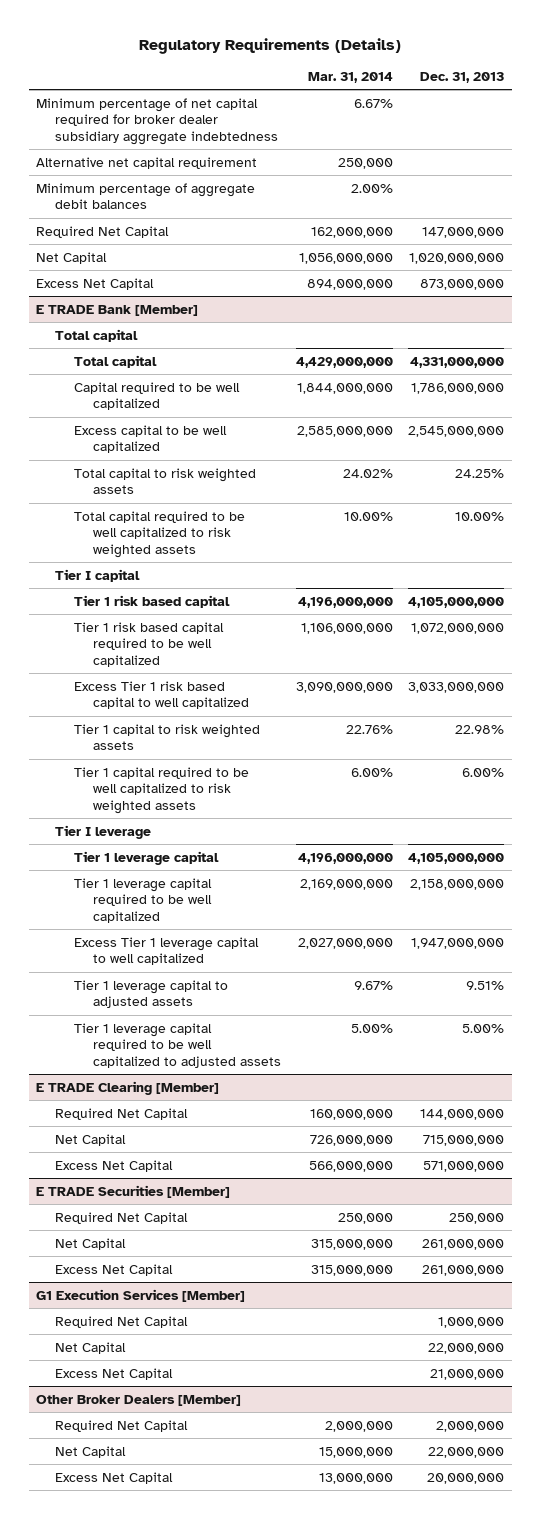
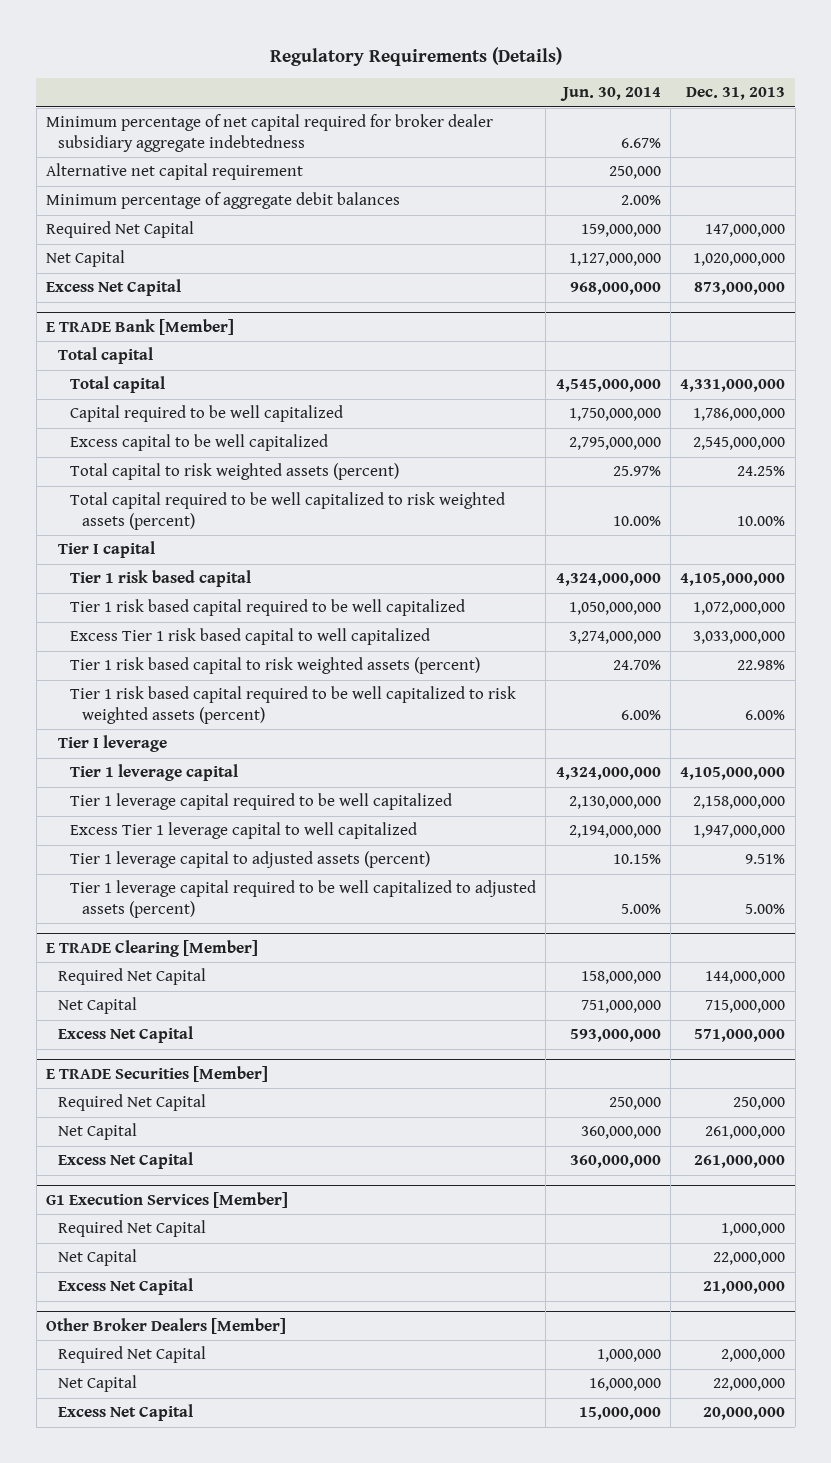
[307,71,393,83] Mar. 31, 2014 -> none
none -> [559,87,661,102] Jun. 30, 2014
[73,467,256,495] Total capital to risk weighted assets -> [69,463,399,481] Total capital to risk weighted assets (percent)
[73,510,245,558] Total capital required to be well capitalized to risk weighted assets -> [69,492,505,530] Total capital required to be well capitalized to risk weighted assets (percent)
[73,723,260,751] Tier 1 capital to risk weighted assets -> [69,657,480,675] Tier 1 risk based capital to risk weighted assets (percent)
[73,766,249,814] Tier 1 capital required to be well capitalized to risk weighted assets -> [69,686,516,724] Tier 1 risk based capital required to be well capitalized to risk weighted assets (percent)
[73,979,228,1009] Tier 1 leverage capital to adjusted assets -> [69,851,430,869] Tier 1 leverage capital to adjusted assets (percent)
[73,1022,281,1068] Tier 1 leverage capital required to be well capitalized to adjusted assets -> [69,880,536,918] Tier 1 leverage capital required to be well capitalized to adjusted assets (percent)

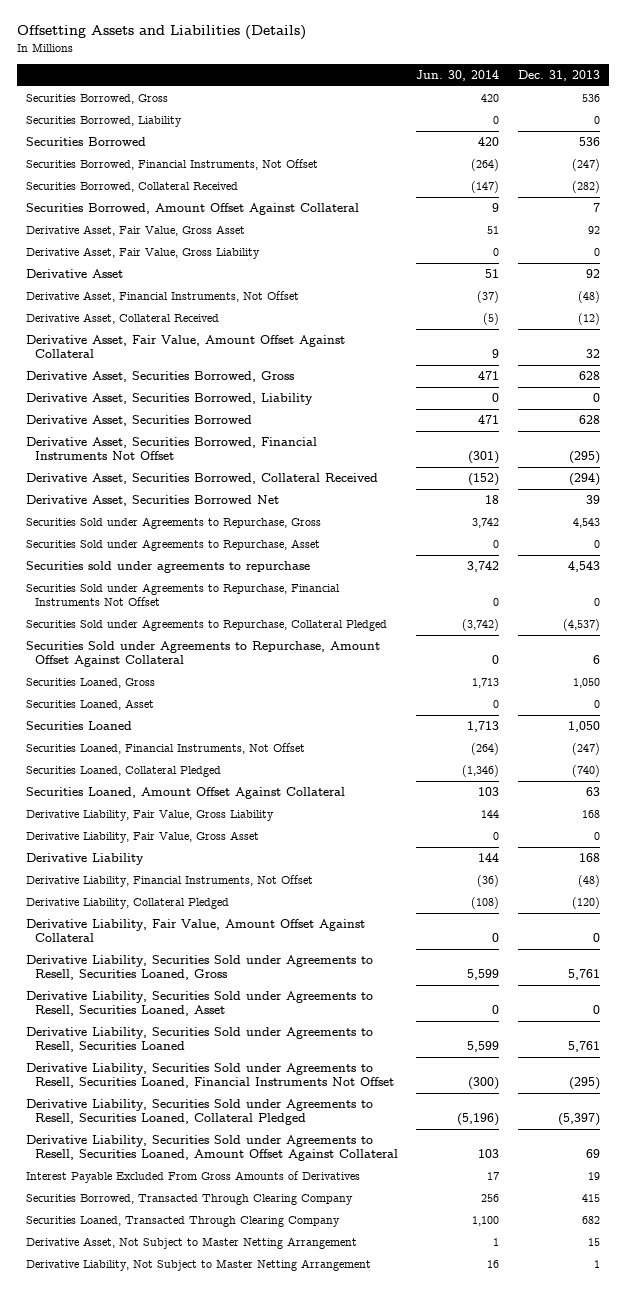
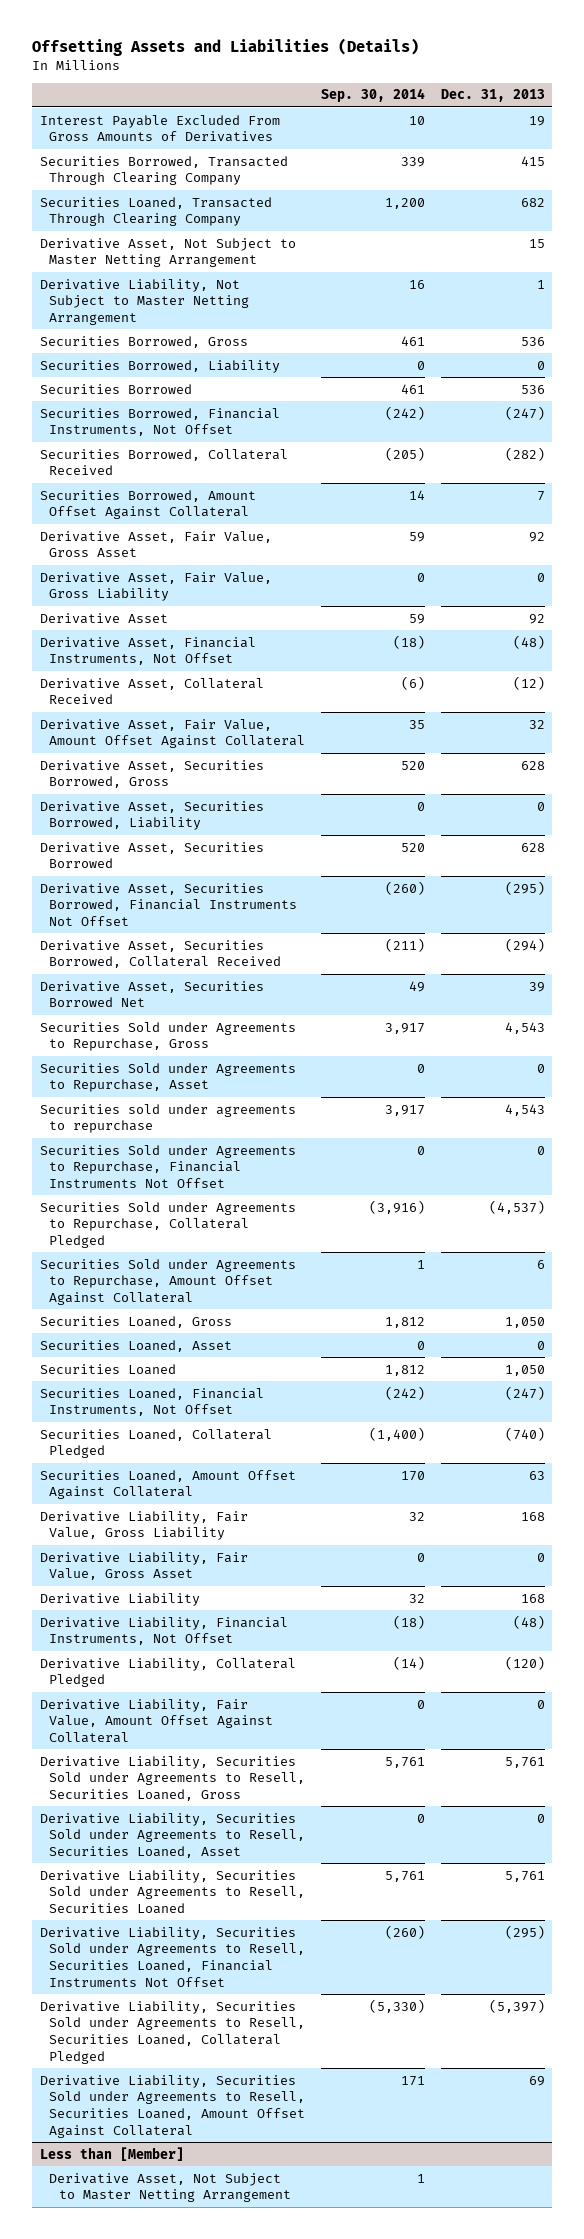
[416,70,500,82] Jun. 30, 2014 -> none
none -> [321,88,426,103] Sep. 30, 2014
[25,1171,360,1184] Interest Payable Excluded From Gross Amounts of Derivatives -> [39,114,280,143] Interest Payable Excluded From Gross Amounts of Derivatives
[25,1194,353,1206] Securities Borrowed, Transacted Through Clearing Company -> [39,155,288,186] Securities Borrowed, Transacted Through Clearing Company
[25,1216,340,1228] Securities Loaned, Transacted Through Clearing Company -> [39,196,272,227] Securities Loaned, Transacted Through Clearing Company
[25,1237,357,1250] Derivative Asset, Not Subject to Master Netting Arrangement -> [39,237,296,268] Derivative Asset, Not Subject to Master Netting Arrangement
[25,1259,371,1272] Derivative Liability, Not Subject to Master Netting Arrangement -> [39,278,250,325] Derivative Liability, Not Subject to Master Netting Arrangement
none -> [39,2146,184,2161] Less than [Member]
none -> [49,2172,292,2203] Derivative Asset, Not Subject to Master Netting Arrangement

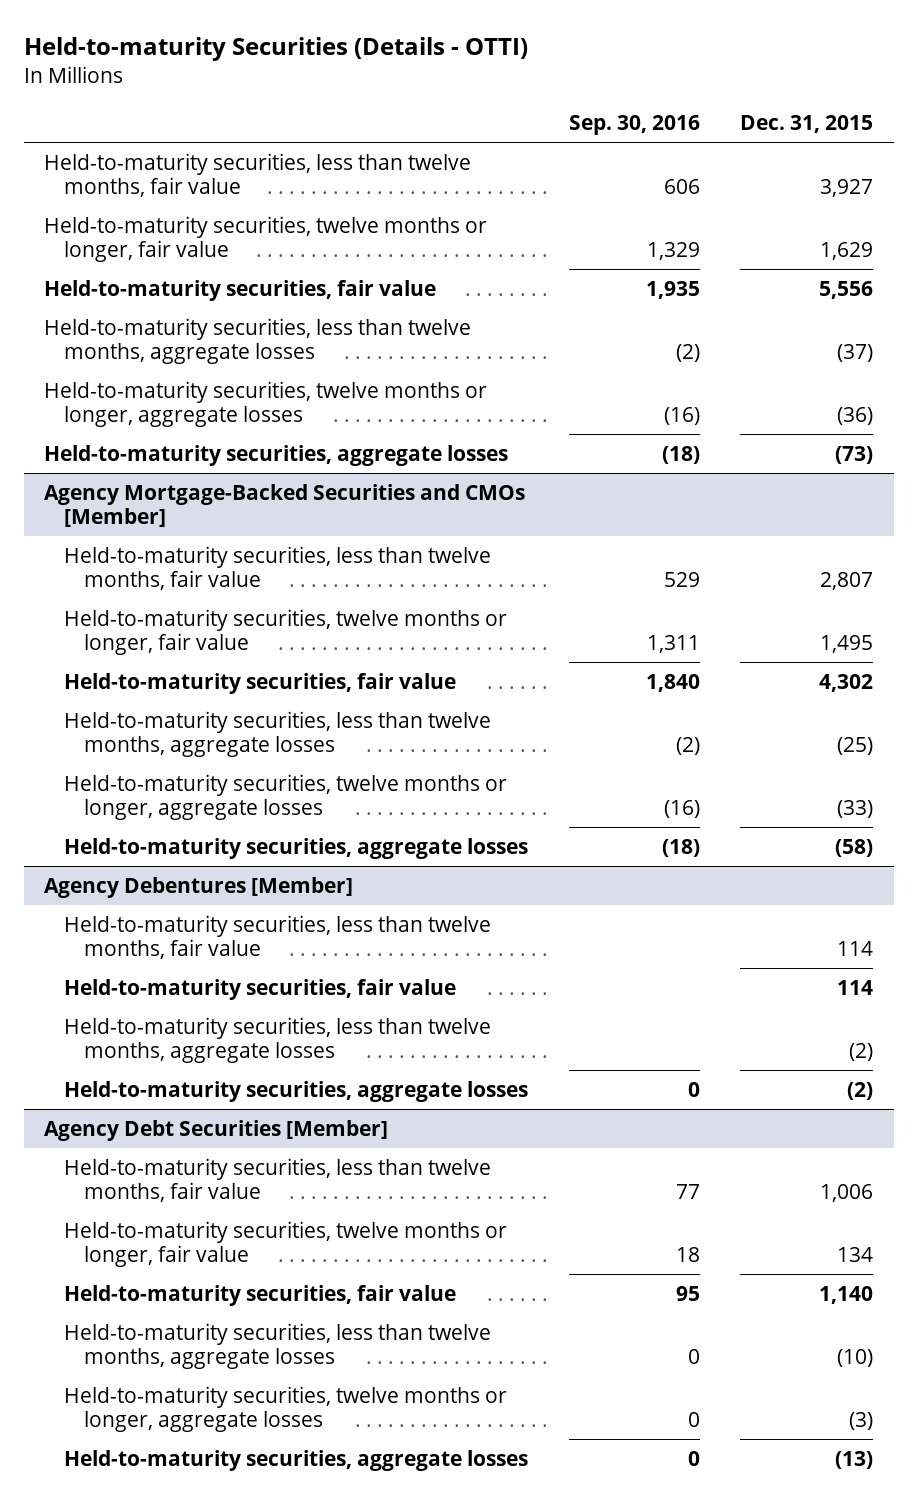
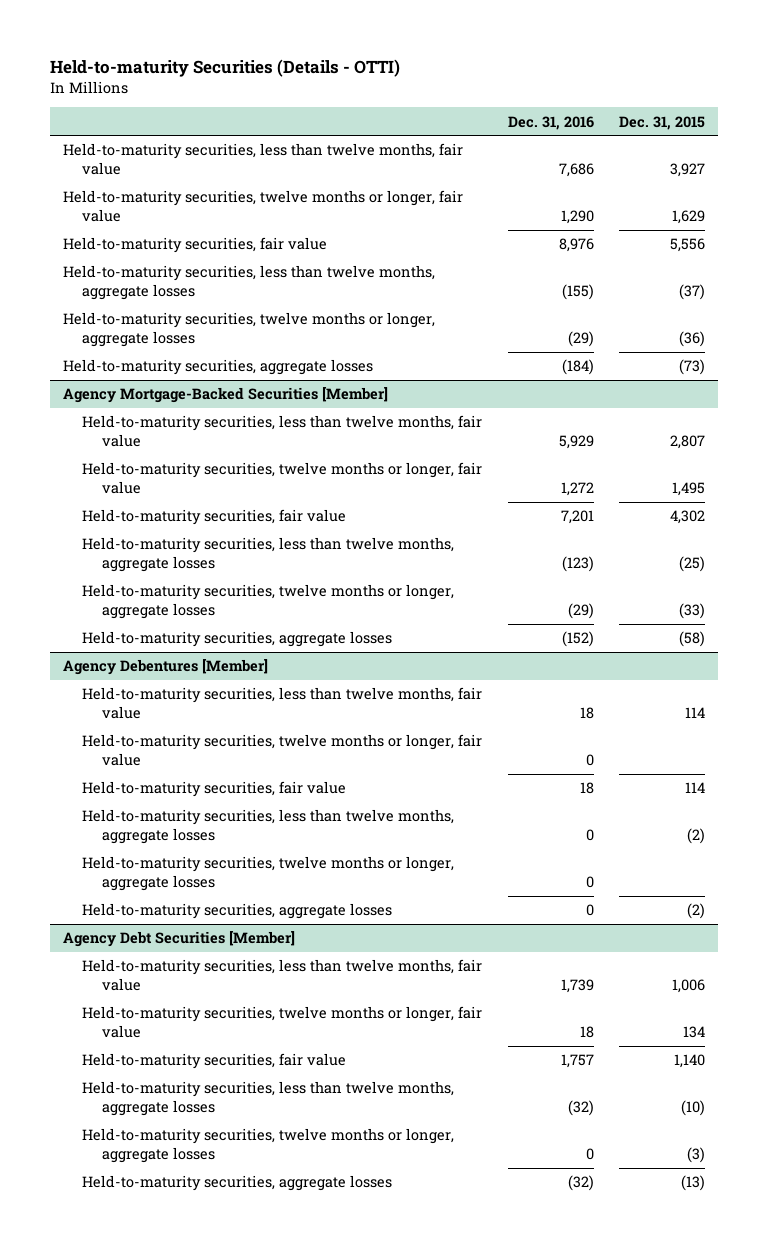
[568,114,700,135] Sep. 30, 2016 -> none
none -> [507,115,594,130] Dec. 31, 2016
[43,483,525,527] Agency Mortgage-Backed Securities and CMOs [Member] -> [62,387,388,404] Agency Mortgage-Backed Securities [Member]
none -> [82,734,483,766] Held-to-maturity securities, twelve months or longer, fair value
none -> [82,856,455,891] Held-to-maturity securities, twelve months or longer, aggregate losses

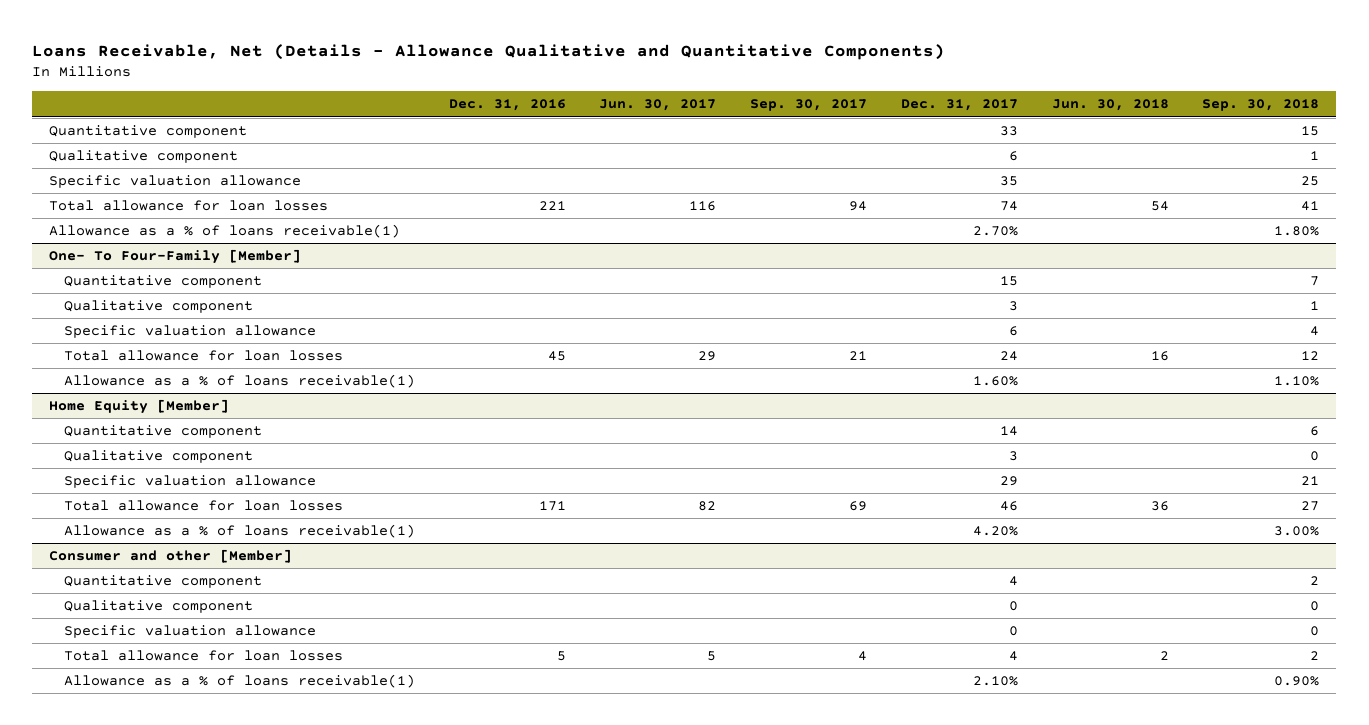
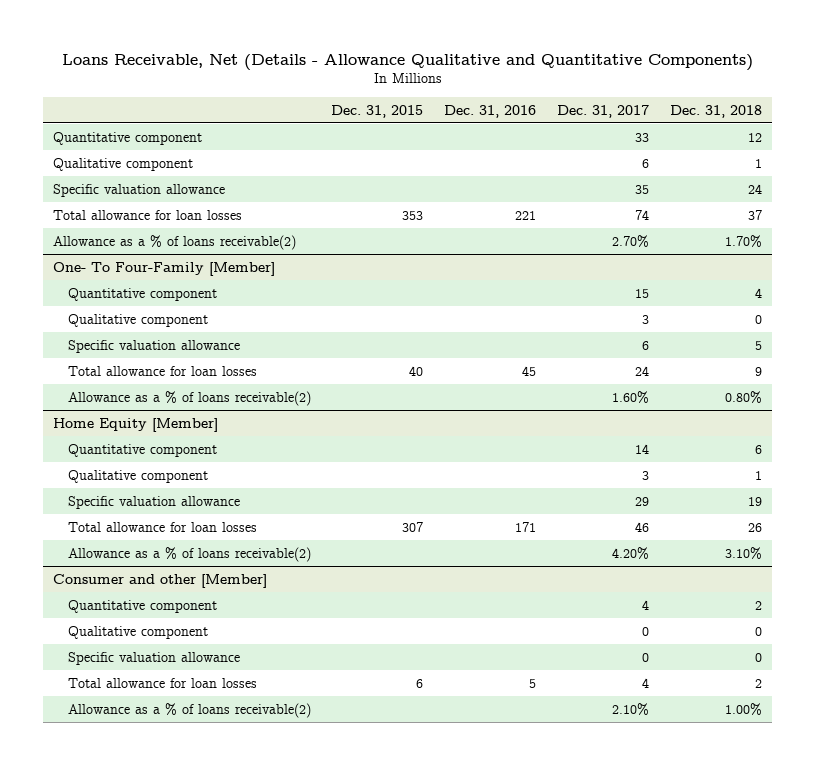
[599,99,717,112] Jun. 30, 2017 -> none
[750,99,868,112] Sep. 30, 2017 -> none
[1051,99,1169,112] Jun. 30, 2018 -> none
[1202,99,1320,112] Sep. 30, 2018 -> none
none -> [331,104,424,118] Dec. 31, 2015
none -> [669,104,762,118] Dec. 31, 2018
[49,224,401,239] Allowance as a % of loans receivable(1) -> [53,234,297,250] Allowance as a % of loans receivable(2)
[63,374,415,389] Allowance as a % of loans receivable(1) -> [67,390,311,406] Allowance as a % of loans receivable(2)
[63,524,415,539] Allowance as a % of loans receivable(1) -> [67,546,311,562] Allowance as a % of loans receivable(2)
[63,674,415,689] Allowance as a % of loans receivable(1) -> [67,702,311,718] Allowance as a % of loans receivable(2)

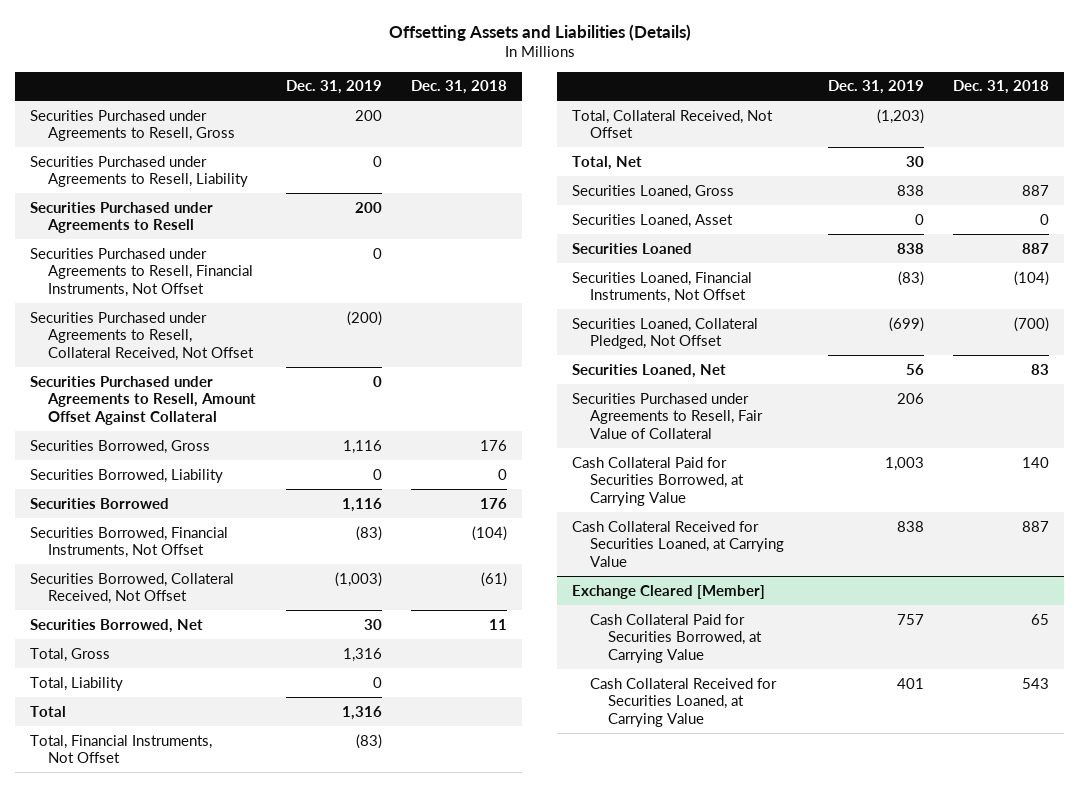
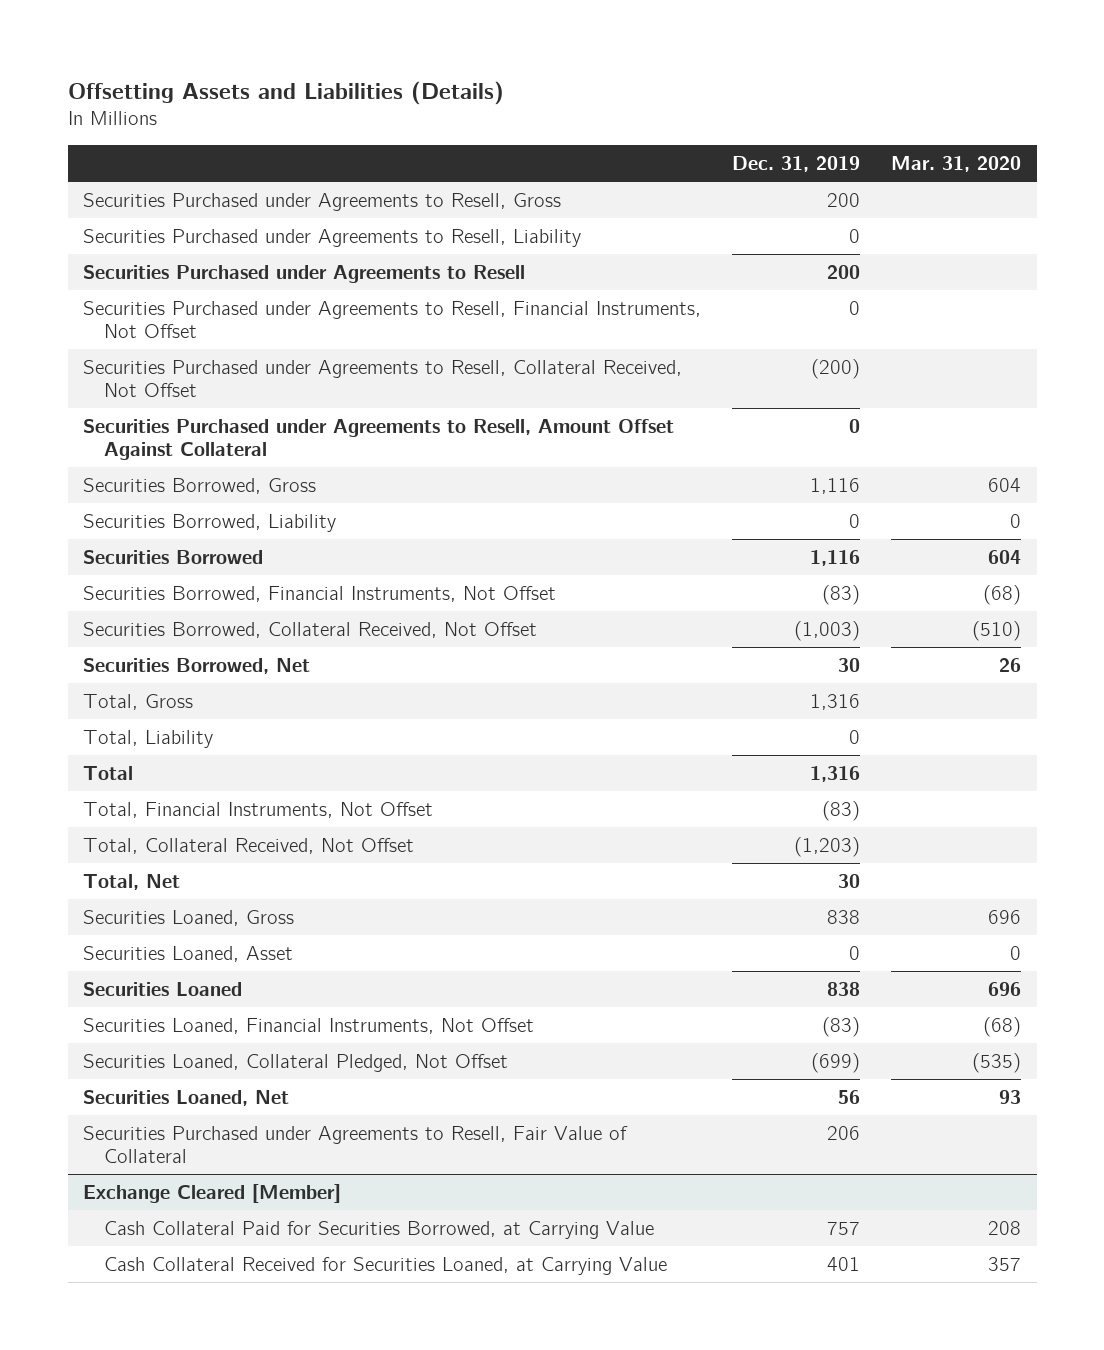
[410,80,507,95] Dec. 31, 2018 -> none
none -> [891,156,1022,173] Mar. 31, 2020
[572,456,745,506] Cash Collateral Paid for Securities Borrowed, at Carrying Value -> none
[572,520,785,567] Cash Collateral Received for Securities Loaned, at Carrying Value -> none

